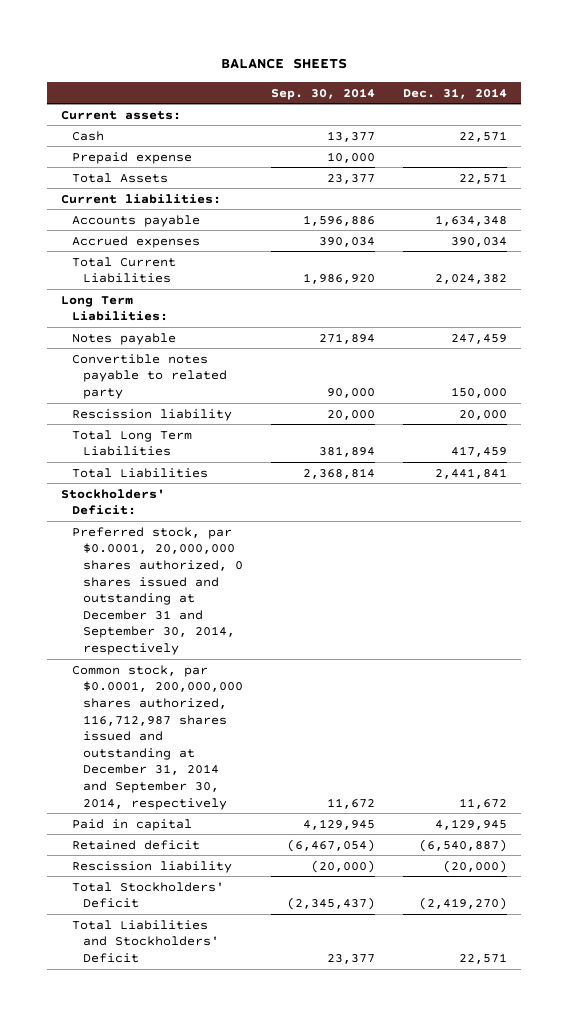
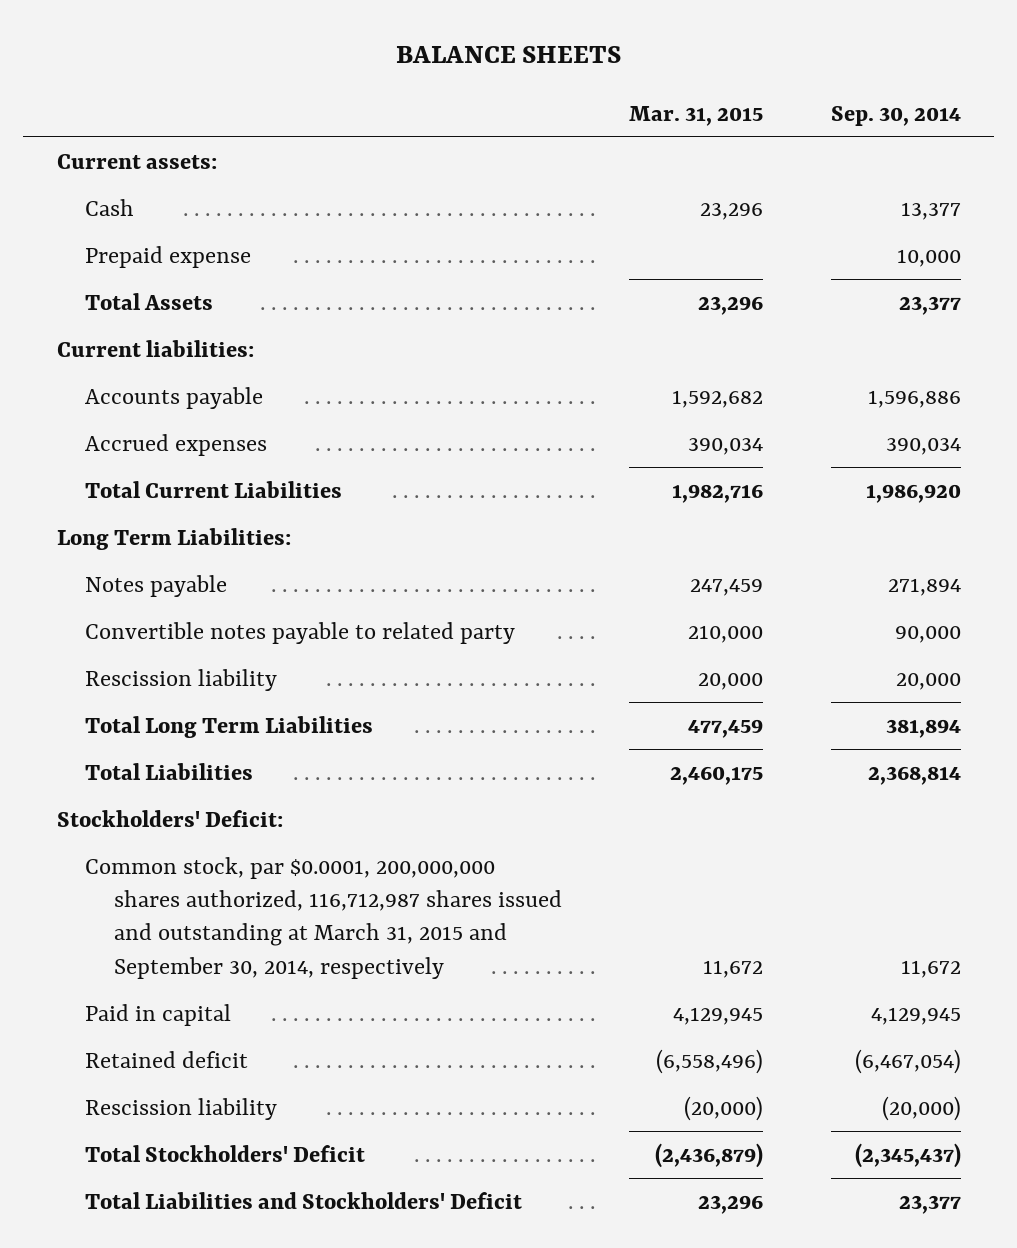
[402,87,507,99] Dec. 31, 2014 -> none
none -> [629,105,764,126] Mar. 31, 2015
[72,526,243,655] Preferred stock, par $0.0001, 20,000,000 shares authorized, 0 shares issued and outstanding at December 31 and September 30, 2014, respectively -> none
[72,664,243,810] Common stock, par $0.0001, 200,000,000 shares authorized, 116,712,987 shares issued and outstanding at December 31, 2014 and September 30, 2014, respectively -> [85,857,562,979] Common stock, par $0.0001, 200,000,000 shares authorized, 116,712,987 shares issued and outstanding at March 31, 2015 and September 30, 2014, respectively

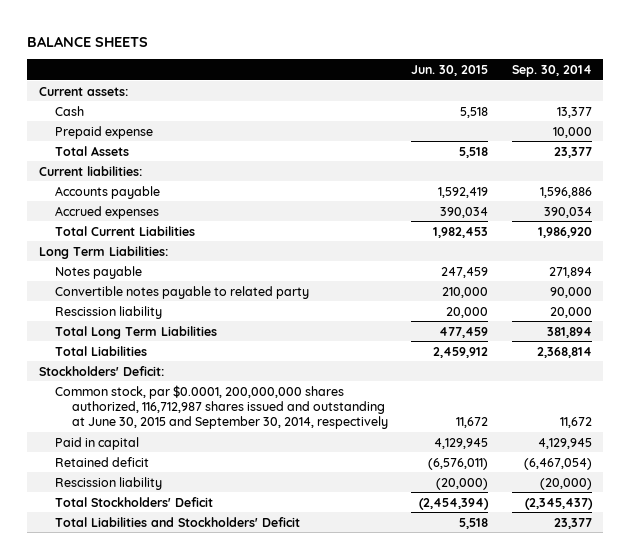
[629,105,764,126] Mar. 31, 2015 -> none
none -> [411,64,489,76] Jun. 30, 2015
[85,857,562,979] Common stock, par $0.0001, 200,000,000 shares authorized, 116,712,987 shares issued and outstanding at March 31, 2015 and September 30, 2014, respectively -> [55,384,388,430] Common stock, par $0.0001, 200,000,000 shares authorized, 116,712,987 shares issued and outstanding at June 30, 2015 and September 30, 2014, respectively

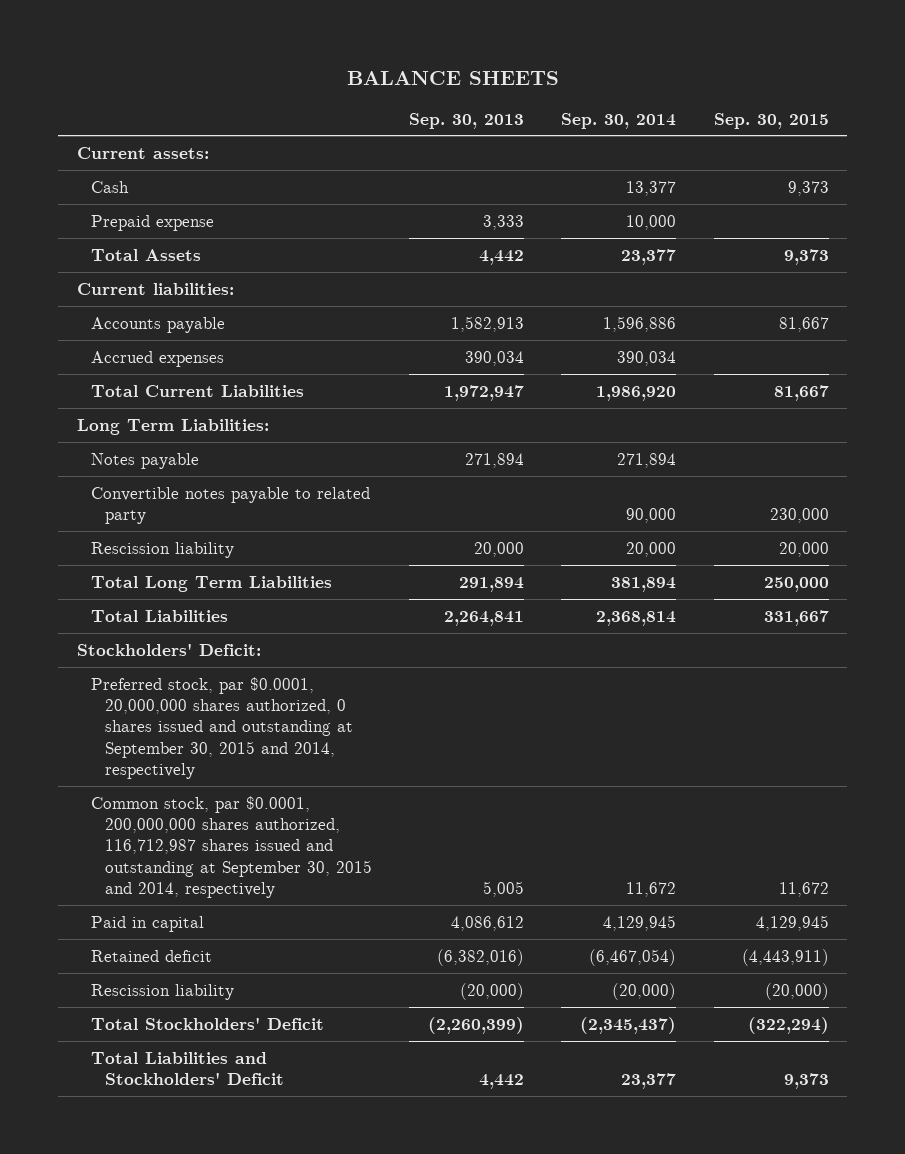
[411,64,489,76] Jun. 30, 2015 -> none
none -> [409,112,525,129] Sep. 30, 2013
none -> [713,112,829,129] Sep. 30, 2015
none -> [90,676,354,779] Preferred stock, par $0.0001, 20,000,000 shares authorized, 0 shares issued and outstanding at September 30, 2015 and 2014, respectively
[55,384,388,430] Common stock, par $0.0001, 200,000,000 shares authorized, 116,712,987 shares issued and outstanding at June 30, 2015 and September 30, 2014, respectively -> [90,795,373,898] Common stock, par $0.0001, 200,000,000 shares authorized, 116,712,987 shares issued and outstanding at September 30, 2015 and 2014, respectively

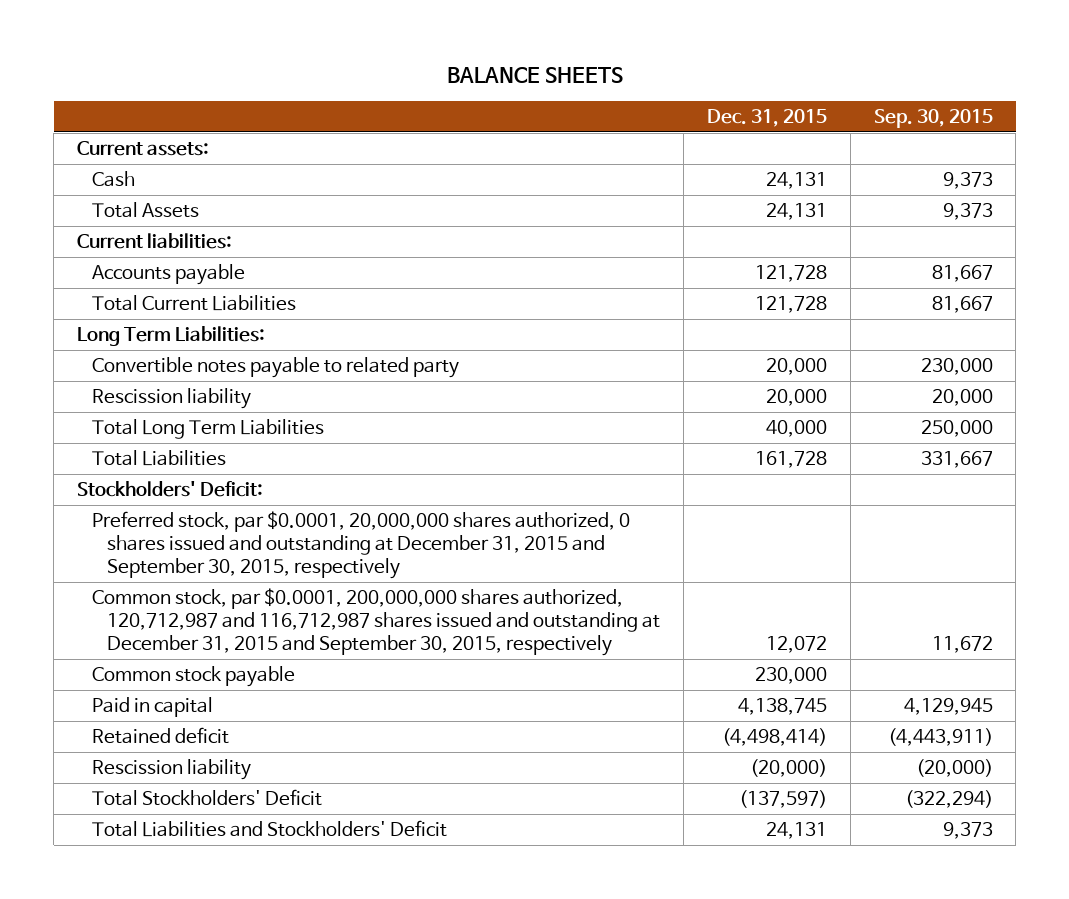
[409,112,525,129] Sep. 30, 2013 -> none
[561,112,677,129] Sep. 30, 2014 -> none
none -> [706,108,827,127] Dec. 31, 2015
[90,214,214,231] Prepaid expense -> none
[90,350,224,367] Accrued expenses -> none
[90,452,199,469] Notes payable -> none
[90,676,354,779] Preferred stock, par $0.0001, 20,000,000 shares authorized, 0 shares issued and outstanding at September 30, 2015 and 2014, respectively -> [91,511,630,580] Preferred stock, par $0.0001, 20,000,000 shares authorized, 0 shares issued and outstanding at December 31, 2015 and September 30, 2015, respectively
[90,795,373,898] Common stock, par $0.0001, 200,000,000 shares authorized, 116,712,987 shares issued and outstanding at September 30, 2015 and 2014, respectively -> [91,588,660,657] Common stock, par $0.0001, 200,000,000 shares authorized, 120,712,987 and 116,712,987 shares issued and outstanding at December 31, 2015 and September 30, 2015, respectively
none -> [91,666,295,688] Common stock payable

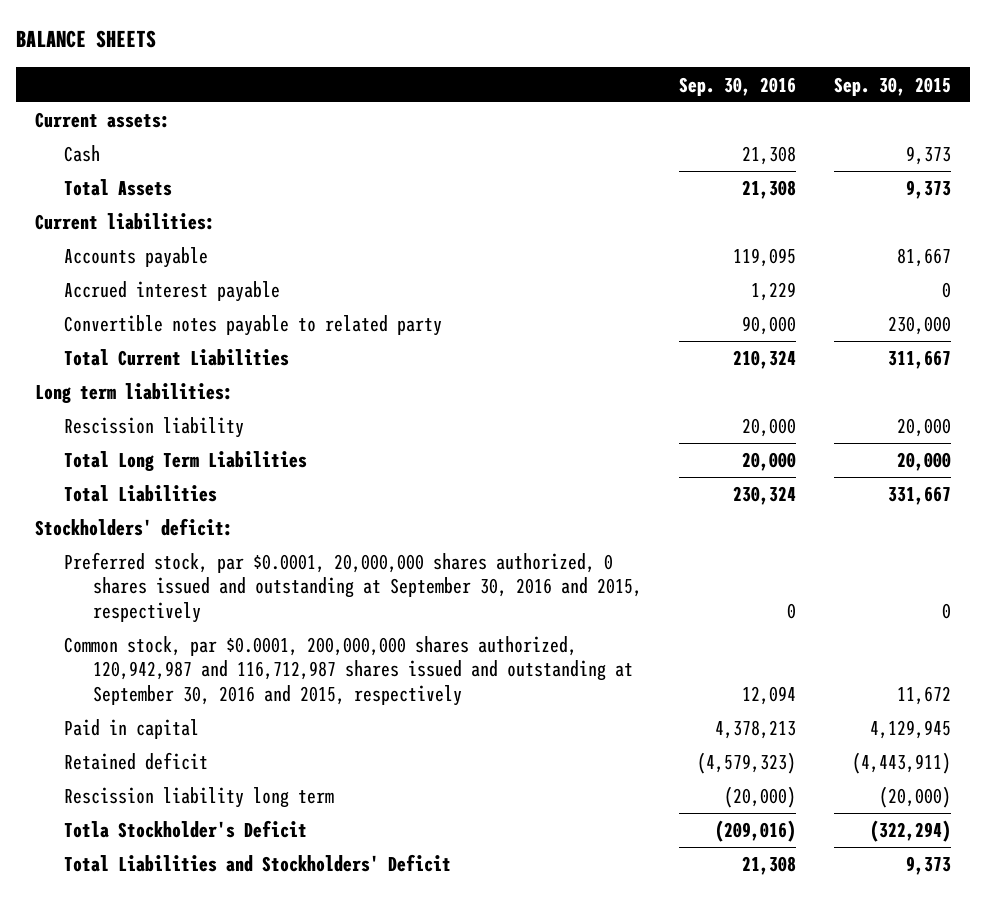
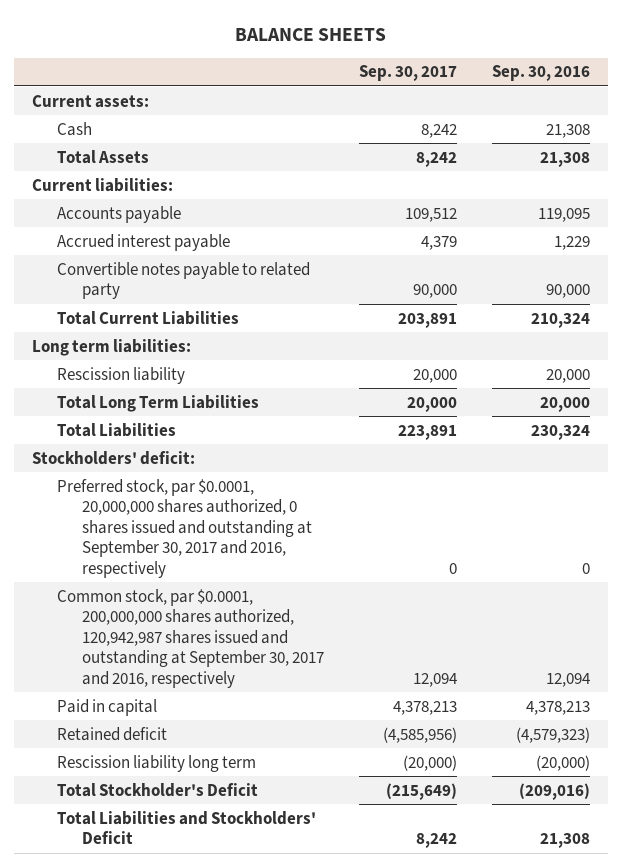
[833,76,951,96] Sep. 30, 2015 -> none
none -> [359,65,458,82] Sep. 30, 2017
[63,552,642,623] Preferred stock, par $0.0001, 20,000,000 shares authorized, 0 shares issued and outstanding at September 30, 2016 and 2015, respectively -> [56,478,313,579] Preferred stock, par $0.0001, 20,000,000 shares authorized, 0 shares issued and outstanding at September 30, 2017 and 2016, respectively
[63,636,633,706] Common stock, par $0.0001, 200,000,000 shares authorized, 120,942,987 and 116,712,987 shares issued and outstanding at September 30, 2016 and 2015, respectively -> [56,588,325,689] Common stock, par $0.0001, 200,000,000 shares authorized, 120,942,987 shares issued and outstanding at September 30, 2017 and 2016, respectively
[63,820,307,839] Totla Stockholder's Deficit -> [56,782,258,797] Total Stockholder's Deficit

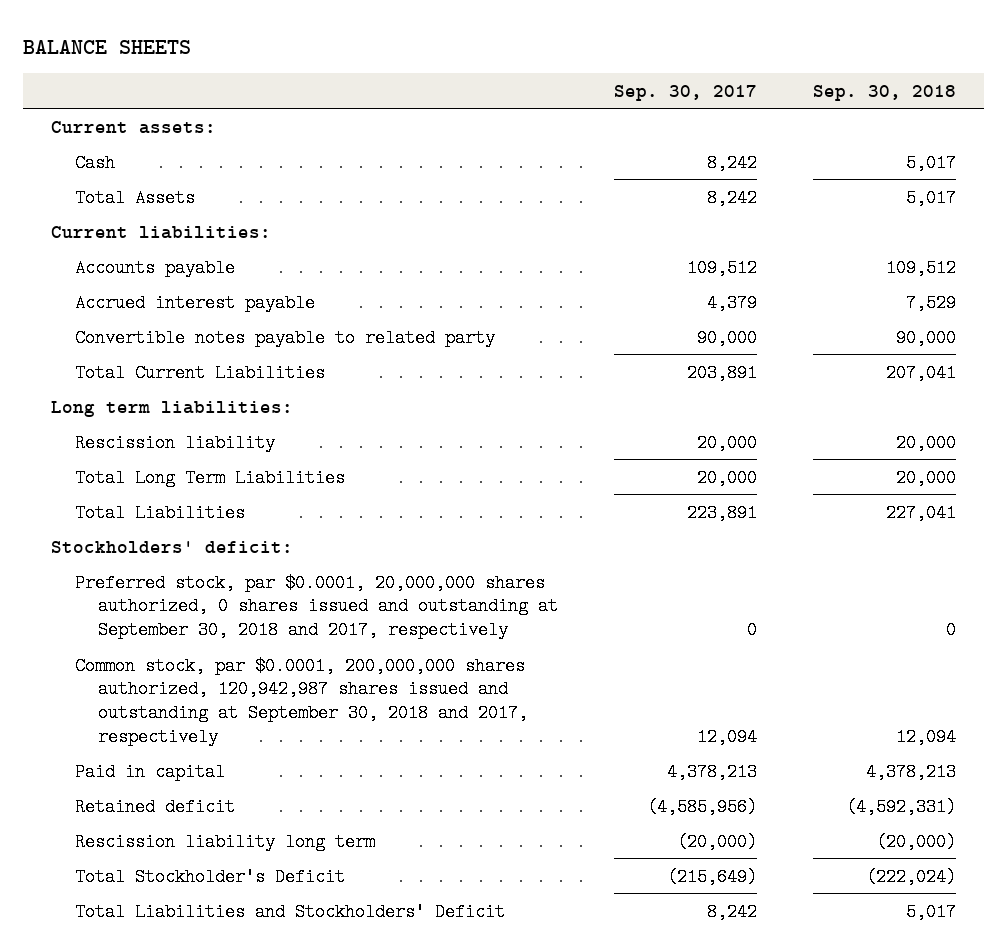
[492,65,591,82] Sep. 30, 2016 -> none
none -> [813,84,957,101] Sep. 30, 2018
[56,478,313,579] Preferred stock, par $0.0001, 20,000,000 shares authorized, 0 shares issued and outstanding at September 30, 2017 and 2016, respectively -> [74,573,559,639] Preferred stock, par $0.0001, 20,000,000 shares authorized, 0 shares issued and outstanding at September 30, 2018 and 2017, respectively
[56,588,325,689] Common stock, par $0.0001, 200,000,000 shares authorized, 120,942,987 shares issued and outstanding at September 30, 2017 and 2016, respectively -> [74,656,529,746] Common stock, par $0.0001, 200,000,000 shares authorized, 120,942,987 shares issued and outstanding at September 30, 2018 and 2017, respectively

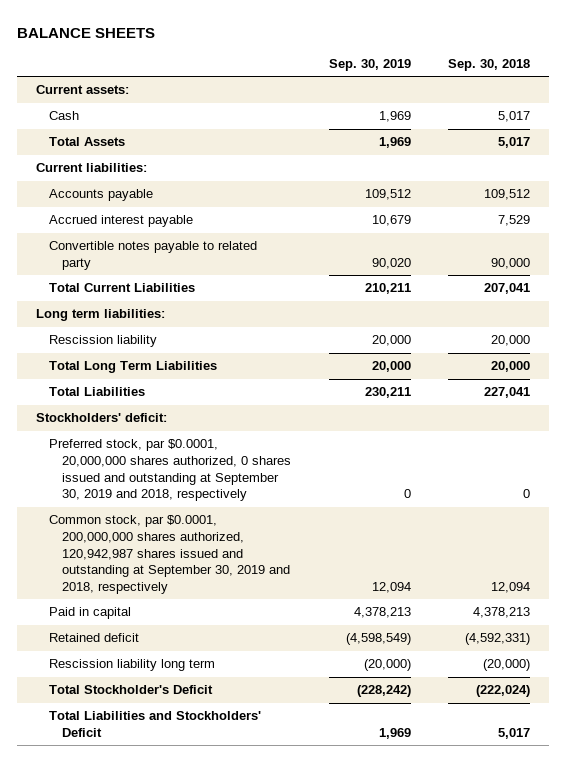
[614,84,758,101] Sep. 30, 2017 -> none
none -> [328,58,411,71] Sep. 30, 2019
[74,573,559,639] Preferred stock, par $0.0001, 20,000,000 shares authorized, 0 shares issued and outstanding at September 30, 2018 and 2017, respectively -> [49,439,291,502] Preferred stock, par $0.0001, 20,000,000 shares authorized, 0 shares issued and outstanding at September 30, 2019 and 2018, respectively
[74,656,529,746] Common stock, par $0.0001, 200,000,000 shares authorized, 120,942,987 shares issued and outstanding at September 30, 2018 and 2017, respectively -> [49,515,290,594] Common stock, par $0.0001, 200,000,000 shares authorized, 120,942,987 shares issued and outstanding at September 30, 2019 and 2018, respectively

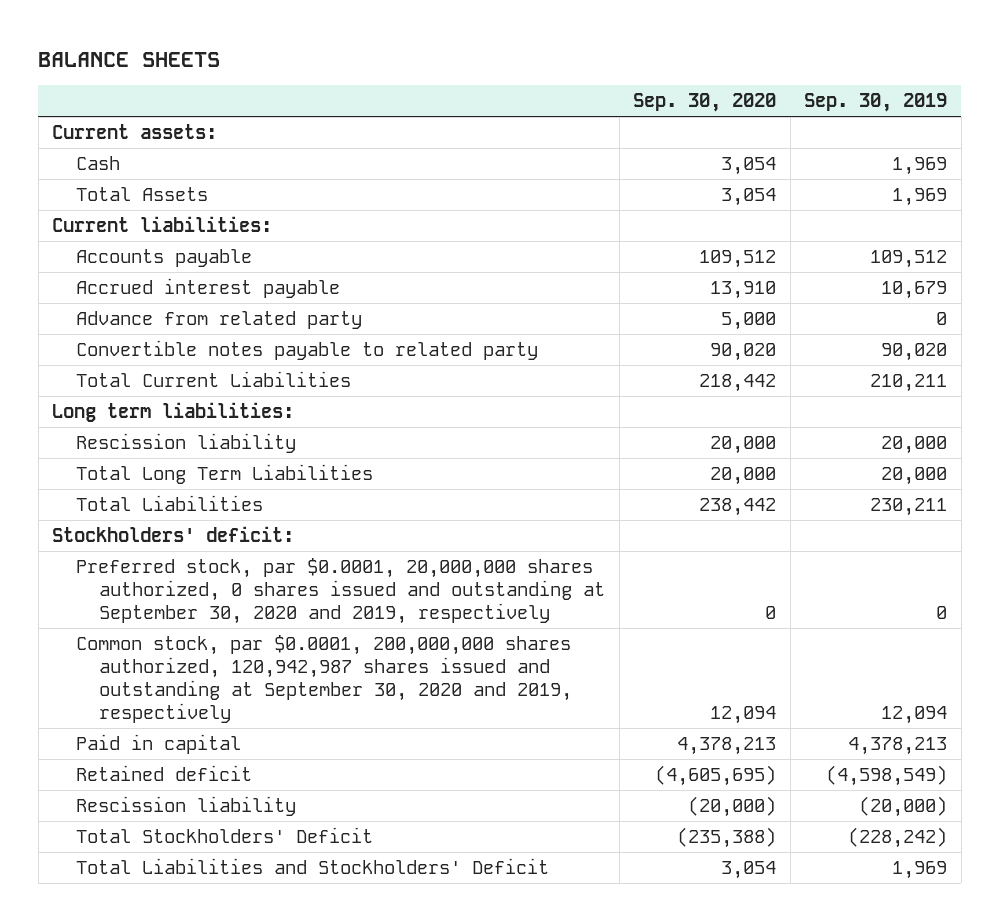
[448,58,531,71] Sep. 30, 2018 -> none
none -> [633,93,777,113] Sep. 30, 2020
none -> [75,310,362,329] Advance from related party
[49,439,291,502] Preferred stock, par $0.0001, 20,000,000 shares authorized, 0 shares issued and outstanding at September 30, 2019 and 2018, respectively -> [75,557,606,625] Preferred stock, par $0.0001, 20,000,000 shares authorized, 0 shares issued and outstanding at September 30, 2020 and 2019, respectively
[49,515,290,594] Common stock, par $0.0001, 200,000,000 shares authorized, 120,942,987 shares issued and outstanding at September 30, 2019 and 2018, respectively -> [75,634,573,724] Common stock, par $0.0001, 200,000,000 shares authorized, 120,942,987 shares issued and outstanding at September 30, 2020 and 2019, respectively
[49,659,216,672] Rescission liability long term -> [75,795,296,816] Rescission liability
[49,685,214,695] Total Stockholder's Deficit -> [75,826,373,843] Total Stockholders' Deficit

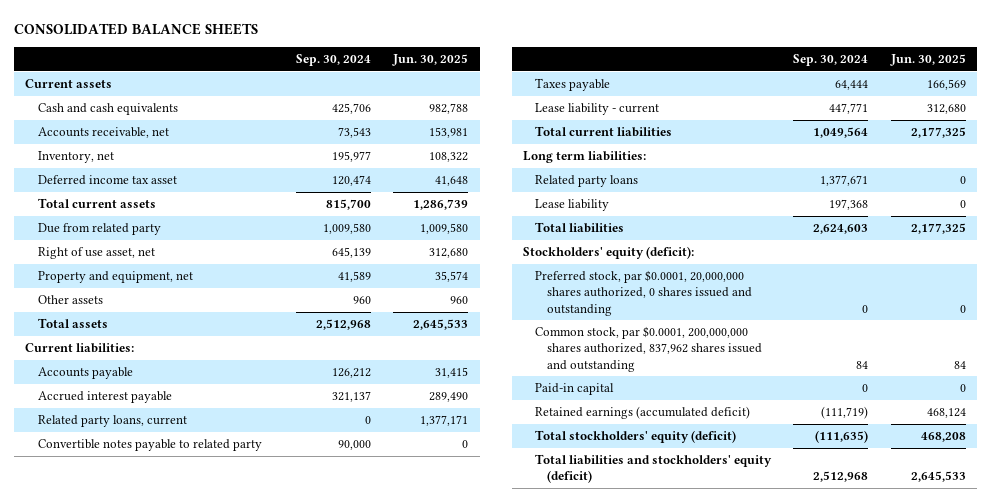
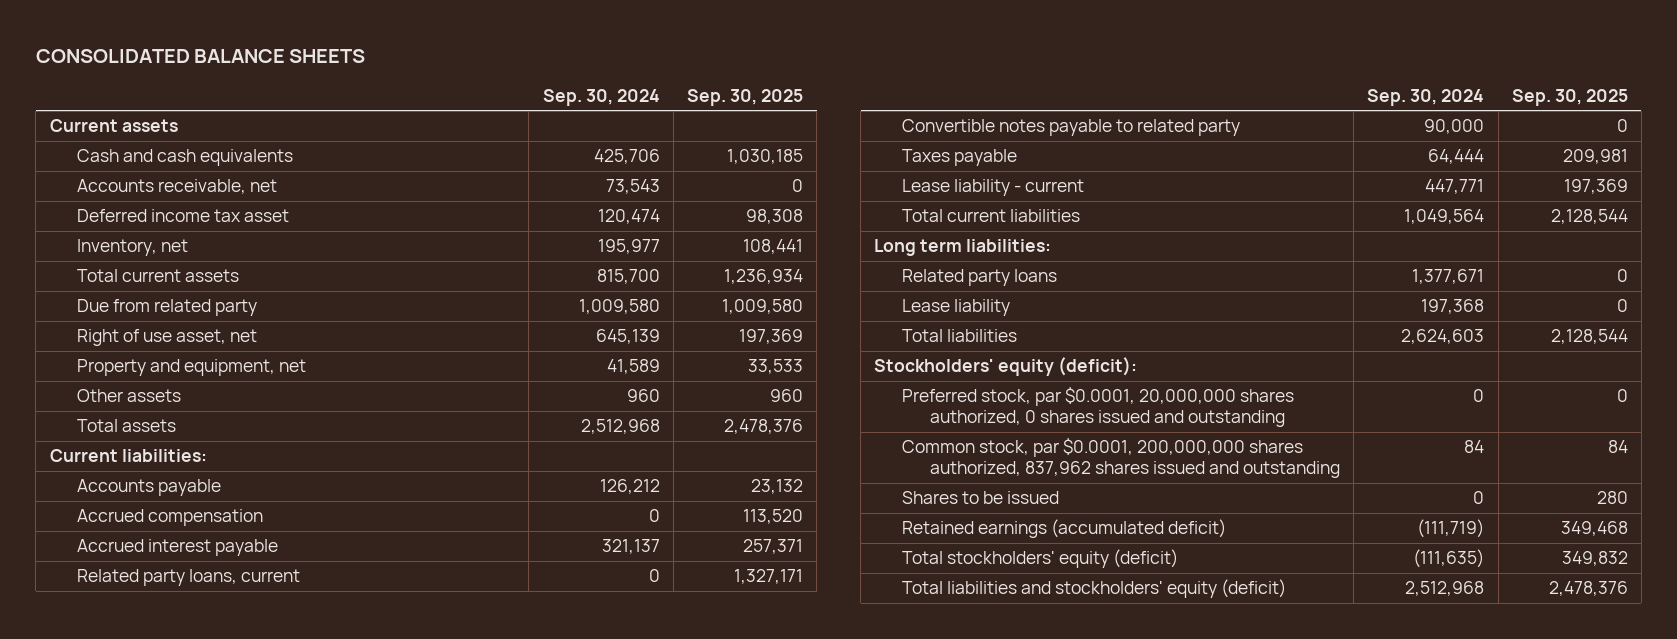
[392,53,469,66] Jun. 30, 2025 -> none
none -> [687,88,804,106] Sep. 30, 2025
[37,151,114,164] Inventory, net -> [77,239,189,257] Inventory, net
none -> [77,509,264,527] Accrued compensation
[535,383,615,396] Paid-in capital -> none
none -> [902,491,1060,505] Shares to be issued

